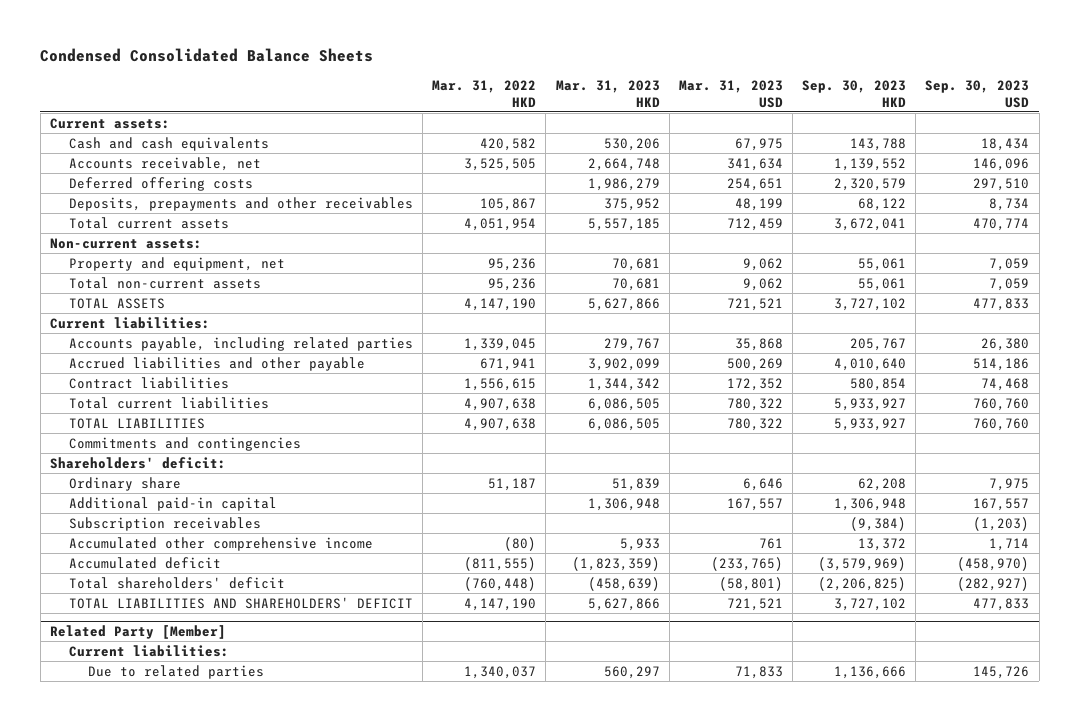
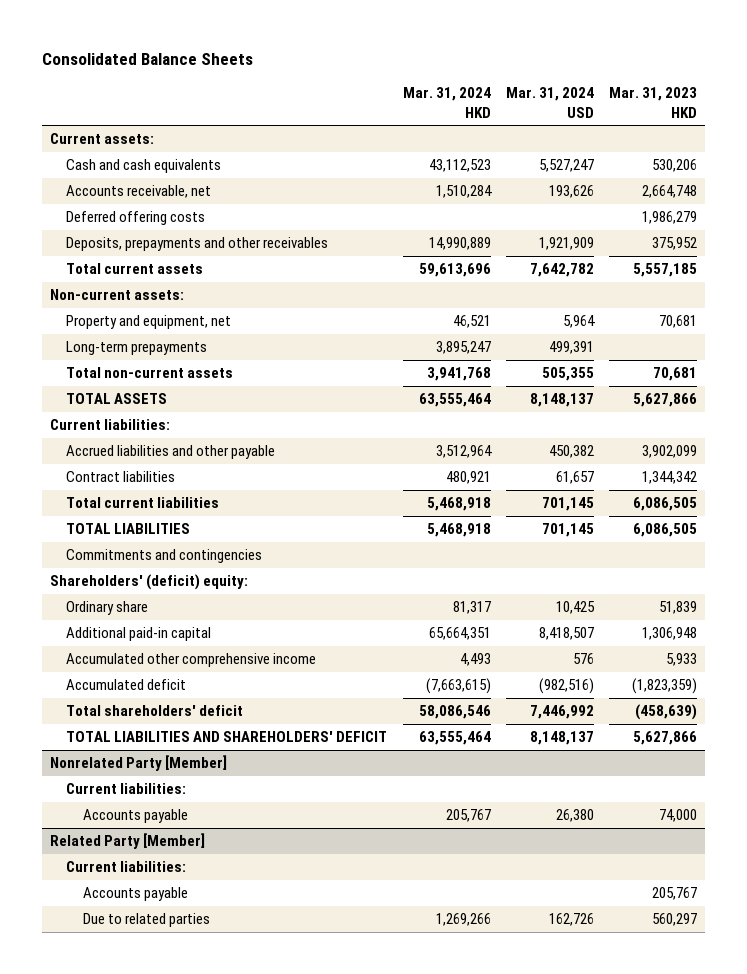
[40,48,374,63] Condensed Consolidated Balance Sheets -> [41,53,253,66] Consolidated Balance Sheets
[432,79,537,107] Mar. 31, 2022 HKD -> none
[678,79,783,108] Mar. 31, 2023 USD -> none
[802,79,907,107] Sep. 30, 2023 HKD -> none
[925,79,1030,108] Sep. 30, 2023 USD -> none
none -> [402,87,491,118] Mar. 31, 2024 HKD
none -> [505,87,594,118] Mar. 31, 2024 USD
none -> [66,341,208,356] Long-term prepayments
[69,336,414,351] Accounts payable, including related parties -> none
[49,456,226,469] Shareholders' deficit: -> [49,574,248,591] Shareholders' (deficit) equity:
[69,516,262,531] Subscription receivables -> none
none -> [49,755,227,772] Nonrelated Party [Member]
none -> [66,783,187,795] Current liabilities:
none -> [83,809,189,824] Accounts payable
none -> [83,887,189,902] Accounts payable

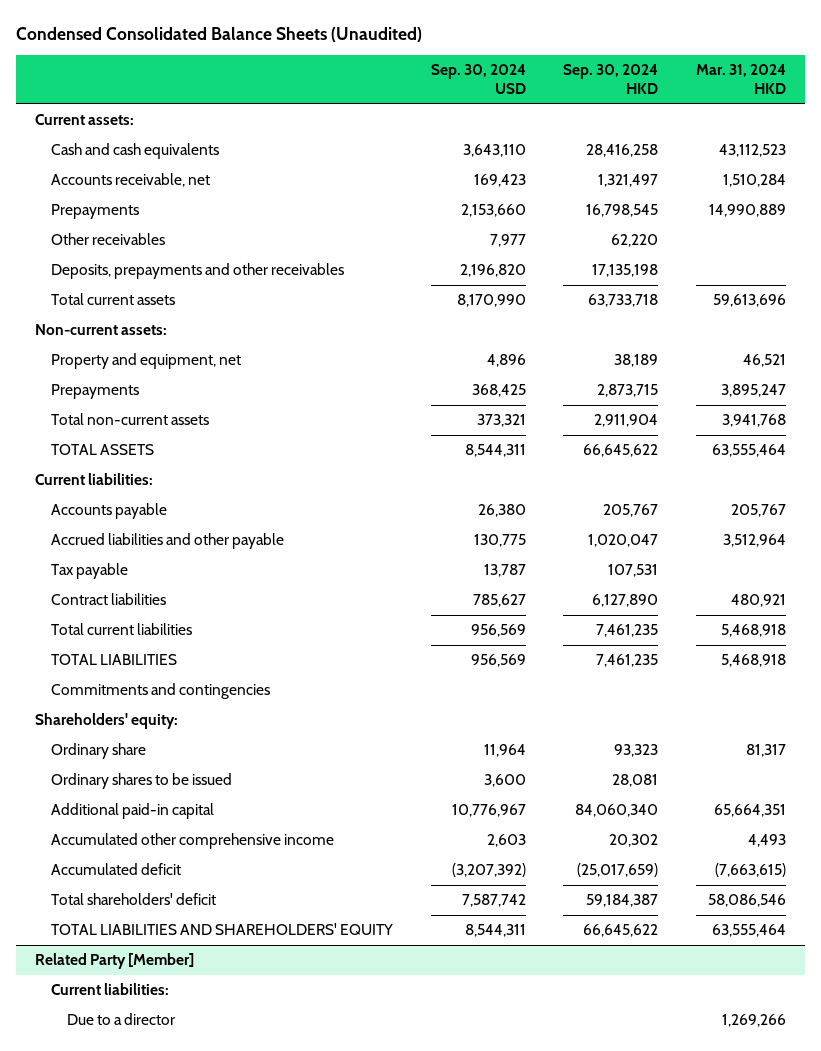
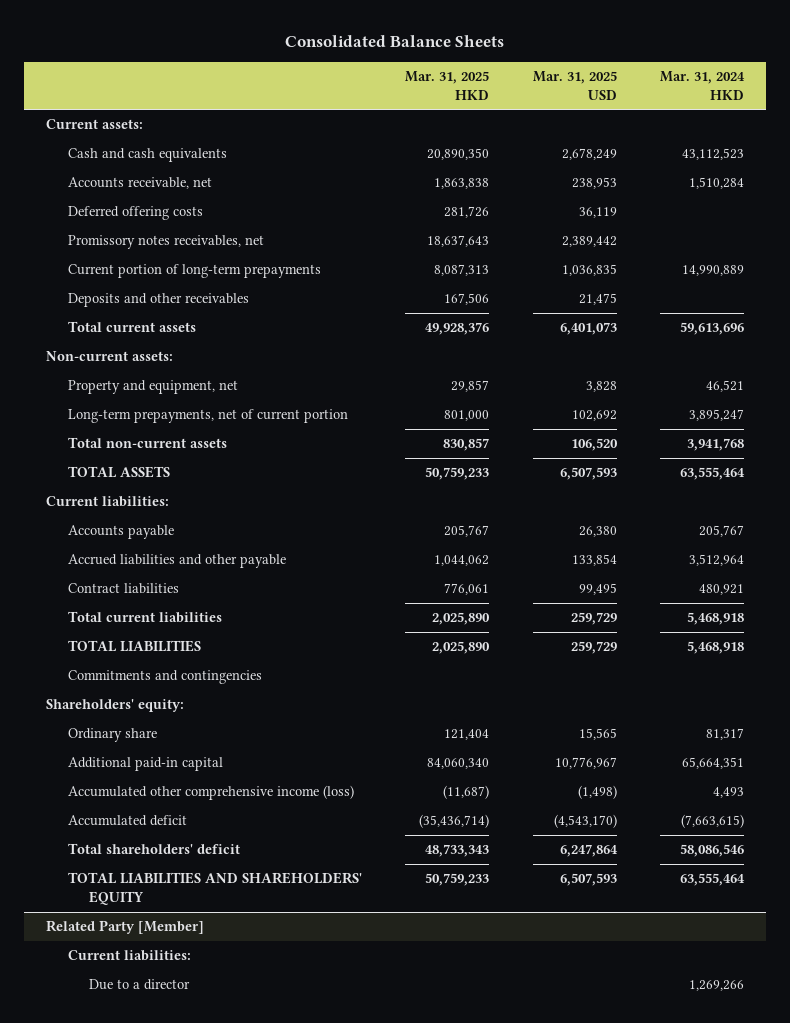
[15,26,422,42] Condensed Consolidated Balance Sheets (Unaudited) -> [285,35,505,48] Consolidated Balance Sheets
[430,64,526,95] Sep. 30, 2024 USD -> none
[563,64,659,95] Sep. 30, 2024 HKD -> none
none -> [405,70,490,100] Mar. 31, 2025 HKD
none -> [532,70,617,100] Mar. 31, 2025 USD
[50,263,344,280] Deposits, prepayments and other receivables -> none
none -> [67,206,203,221] Deferred offering costs
none -> [67,235,264,250] Promissory notes receivables, net
[50,204,139,220] Prepayments -> [67,264,321,279] Current portion of long-term prepayments
[50,233,165,246] Other receivables -> [67,293,249,308] Deposits and other receivables
[50,384,139,400] Prepayments -> [67,409,348,424] Long-term prepayments, net of current portion
[50,563,128,580] Tax payable -> none
[50,773,232,790] Ordinary shares to be issued -> none
[50,833,334,850] Accumulated other comprehensive income -> [67,785,354,801] Accumulated other comprehensive income (loss)

